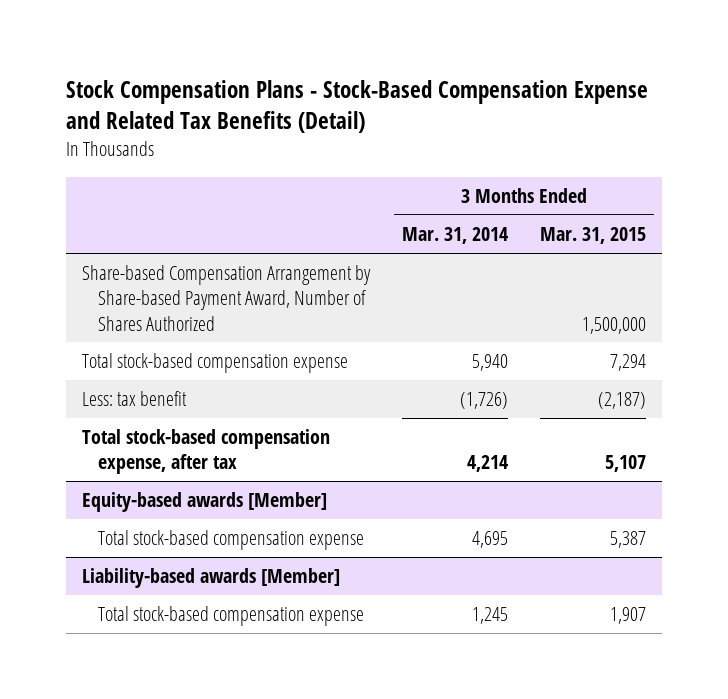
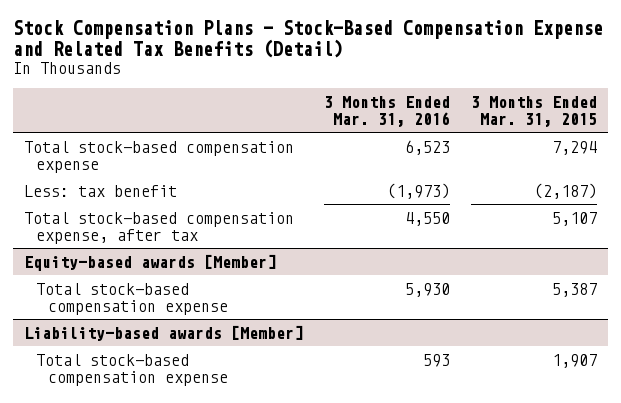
[402,227,509,245] Mar. 31, 2014 -> none
none -> [324,95,451,127] 3 Months Ended Mar. 31, 2016
[82,265,372,331] Share-based Compensation Arrangement by Share-based Payment Award, Number of Shares Authorized -> none

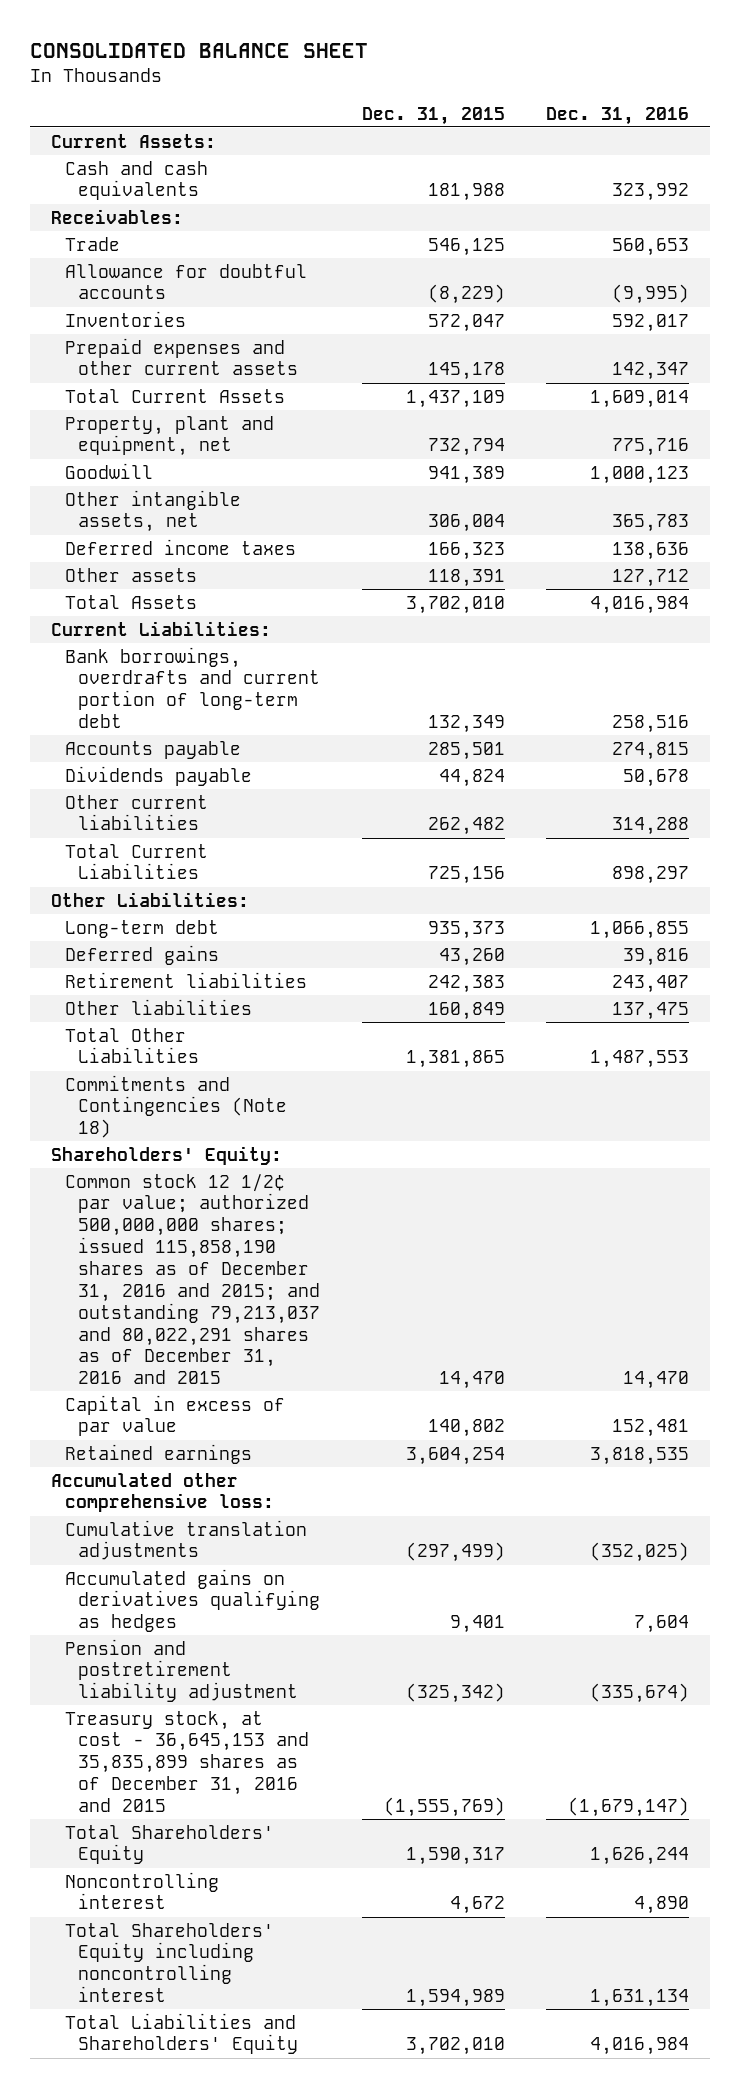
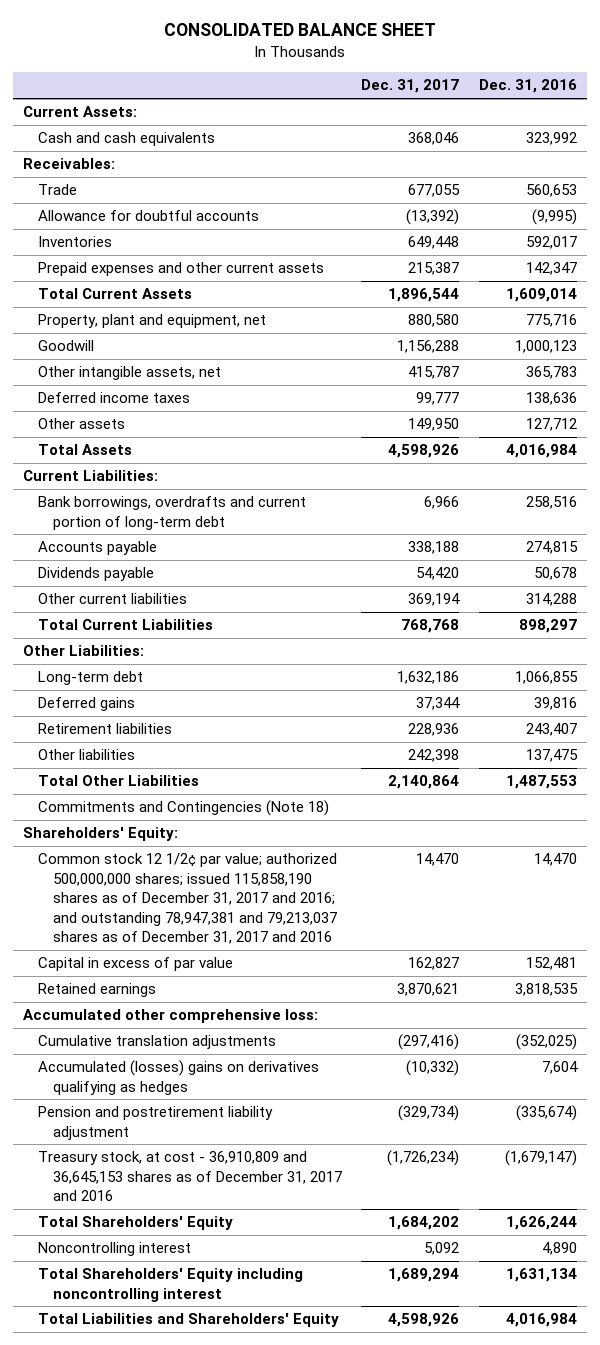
[361,106,505,125] Dec. 31, 2015 -> none
none -> [361,79,460,94] Dec. 31, 2017
[64,1173,321,1385] Common stock 12 1/2¢ par value; authorized 500,000,000 shares; issued 115,858,190 shares as of December 31, 2016 and 2015; and outstanding 79,213,037 and 80,022,291 shares as of December 31, 2016 and 2015 -> [37,853,337,945] Common stock 12 1/2¢ par value; authorized 500,000,000 shares; issued 115,858,190 shares as of December 31, 2017 and 2016; and outstanding 78,947,381 and 79,213,037 shares as of December 31, 2017 and 2016
[64,1568,321,1633] Accumulated gains on derivatives qualifying as hedges -> [37,1060,319,1095] Accumulated (losses) gains on derivatives qualifying as hedges
[64,1710,310,1813] Treasury stock, at cost - 36,645,153 and 35,835,899 shares as of December 31, 2016 and 2015 -> [37,1151,342,1202] Treasury stock, at cost - 36,910,809 and 36,645,153 shares as of December 31, 2017 and 2016

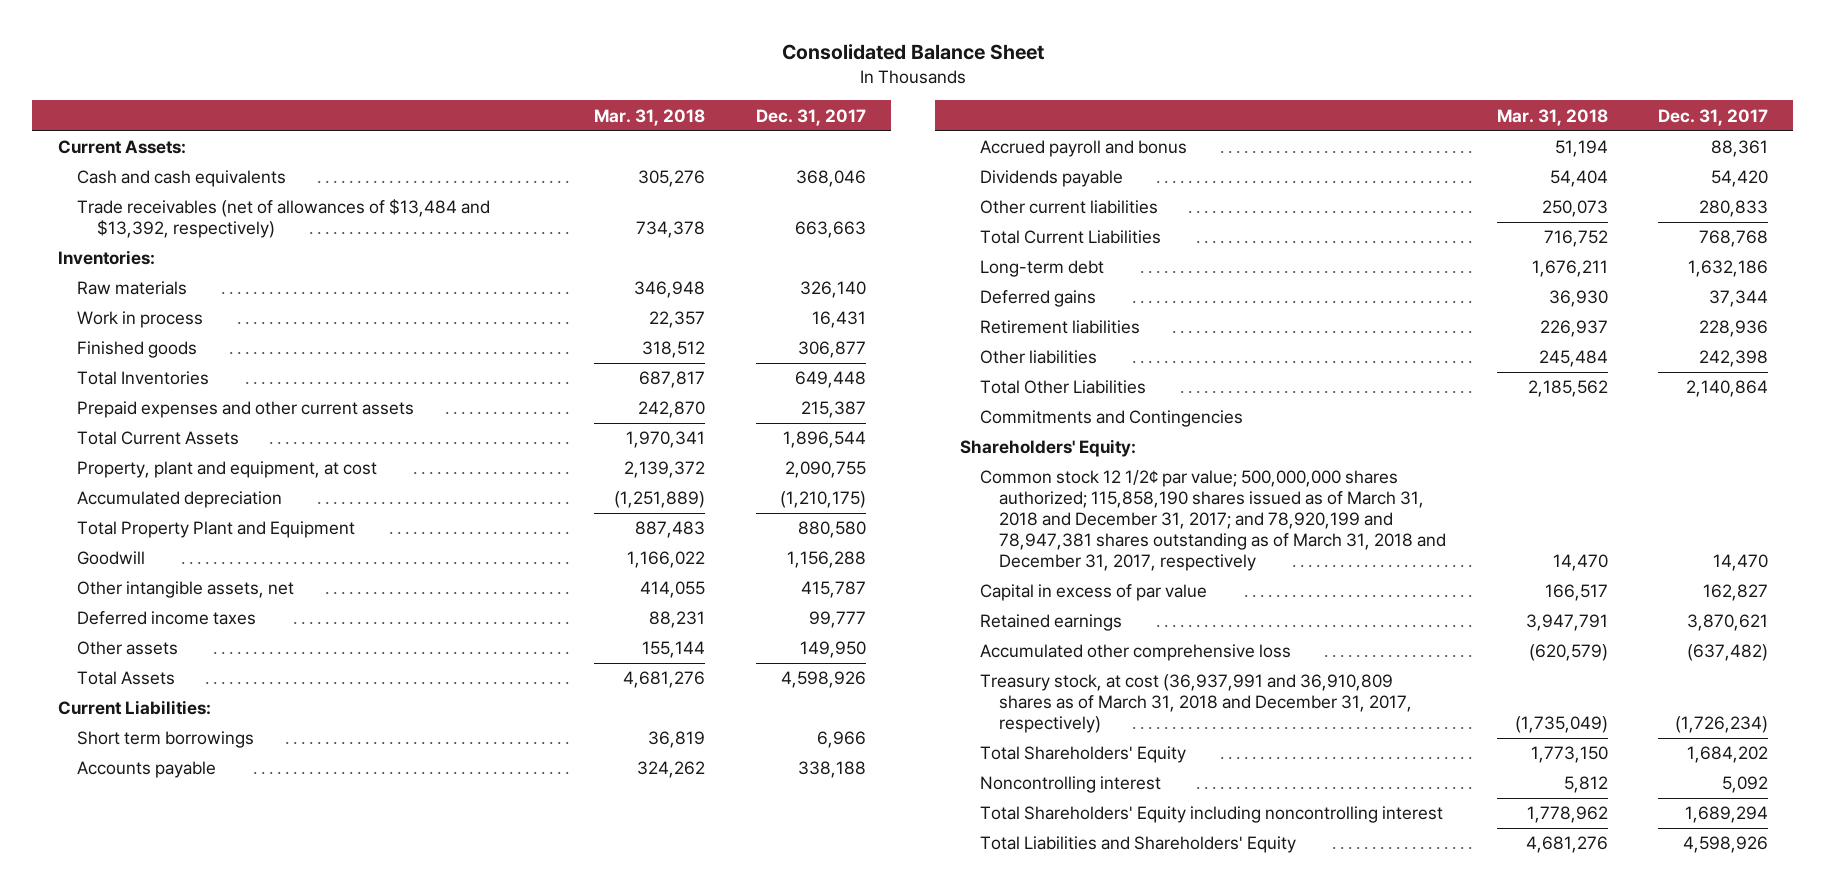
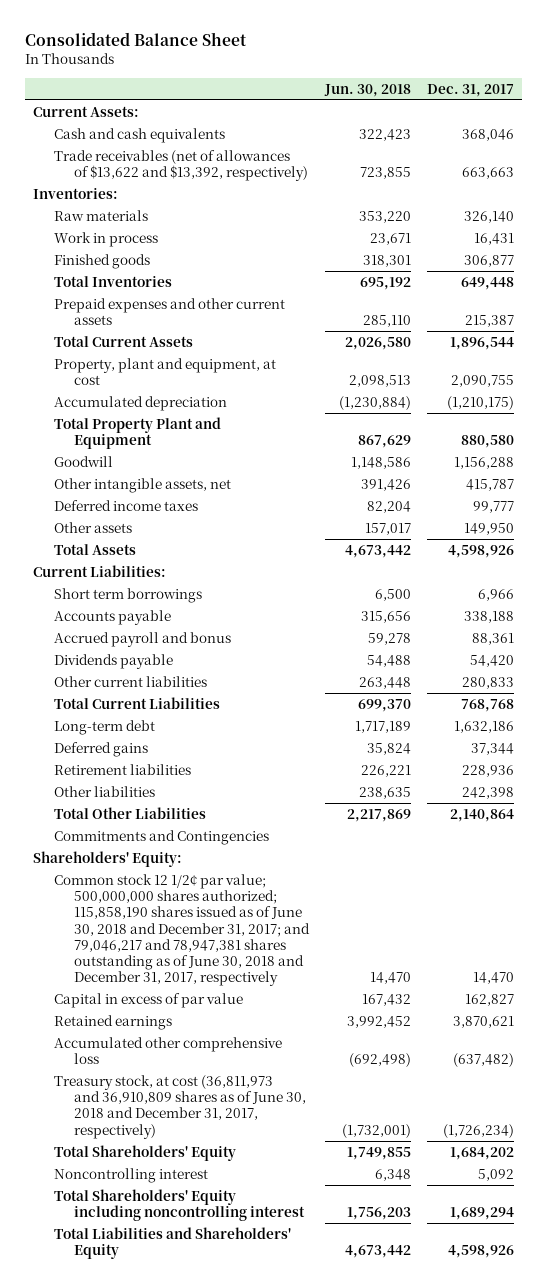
[594,108,706,126] Mar. 31, 2018 -> none
none -> [324,83,412,97] Jun. 30, 2018
[77,199,491,239] Trade receivables (net of allowances of $13,484 and $13,392, respectively) -> [53,149,309,182] Trade receivables (net of allowances of $13,622 and $13,392, respectively)
[979,470,1447,572] Common stock 12 1/2¢ par value; 500,000,000 shares authorized; 115,858,190 shares issued as of March 31, 2018 and December 31, 2017; and 78,920,199 and 78,947,381 shares outstanding as of March 31, 2018 and December 31, 2017, respectively -> [53,873,311,987] Common stock 12 1/2¢ par value; 500,000,000 shares authorized; 115,858,190 shares issued as of June 30, 2018 and December 31, 2017; and 79,046,217 and 78,947,381 shares outstanding as of June 30, 2018 and December 31, 2017, respectively
[979,674,1413,734] Treasury stock, at cost (36,937,991 and 36,910,809 shares as of March 31, 2018 and December 31, 2017, respectively) -> [53,1074,307,1139] Treasury stock, at cost (36,811,973 and 36,910,809 shares as of June 30, 2018 and December 31, 2017, respectively)

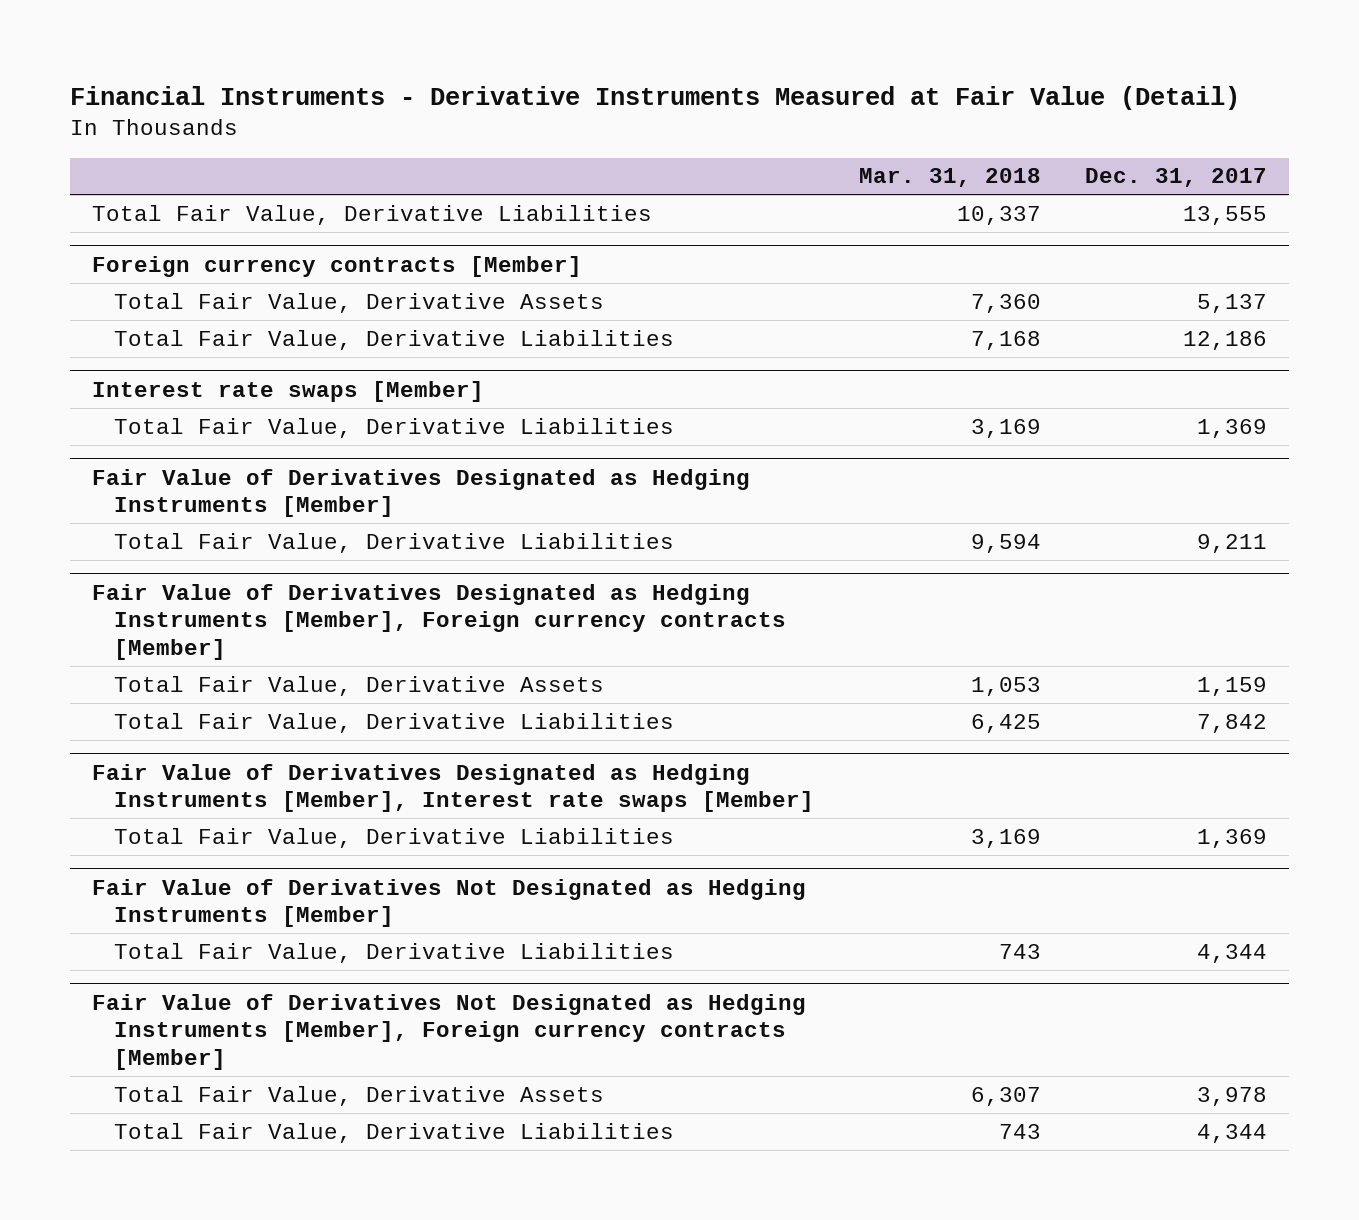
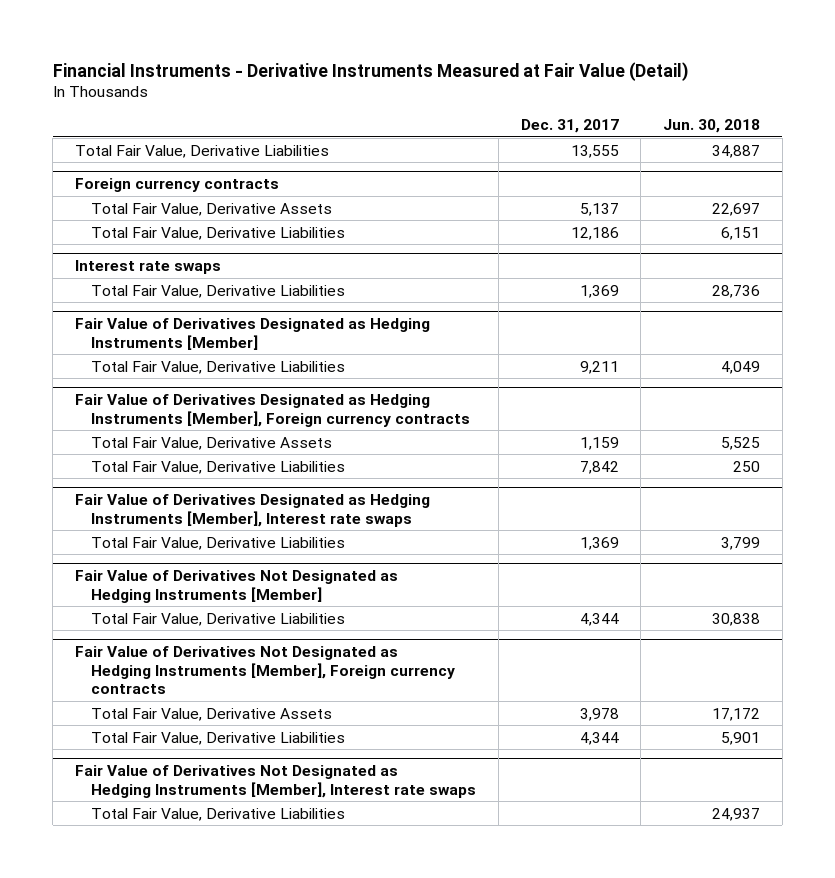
[858,168,1041,188] Mar. 31, 2018 -> none
none -> [663,119,761,134] Jun. 30, 2018
[92,255,583,277] Foreign currency contracts [Member] -> [75,177,280,192] Foreign currency contracts
[92,380,485,402] Interest rate swaps [Member] -> [75,259,222,274] Interest rate swaps
[92,583,787,660] Fair Value of Derivatives Designated as Hedging Instruments [Member], Foreign currency contracts [Member] -> [75,393,471,427] Fair Value of Derivatives Designated as Hedging Instruments [Member], Foreign currency contracts
[92,763,815,813] Fair Value of Derivatives Designated as Hedging Instruments [Member], Interest rate swaps [Member] -> [75,493,431,527] Fair Value of Derivatives Designated as Hedging Instruments [Member], Interest rate swaps
[92,993,807,1070] Fair Value of Derivatives Not Designated as Hedging Instruments [Member], Foreign currency contracts [Member] -> [75,645,456,695] Fair Value of Derivatives Not Designated as Hedging Instruments [Member], Foreign currency contracts
none -> [75,764,477,798] Fair Value of Derivatives Not Designated as Hedging Instruments [Member], Interest rate swaps
none -> [91,807,346,821] Total Fair Value, Derivative Liabilities

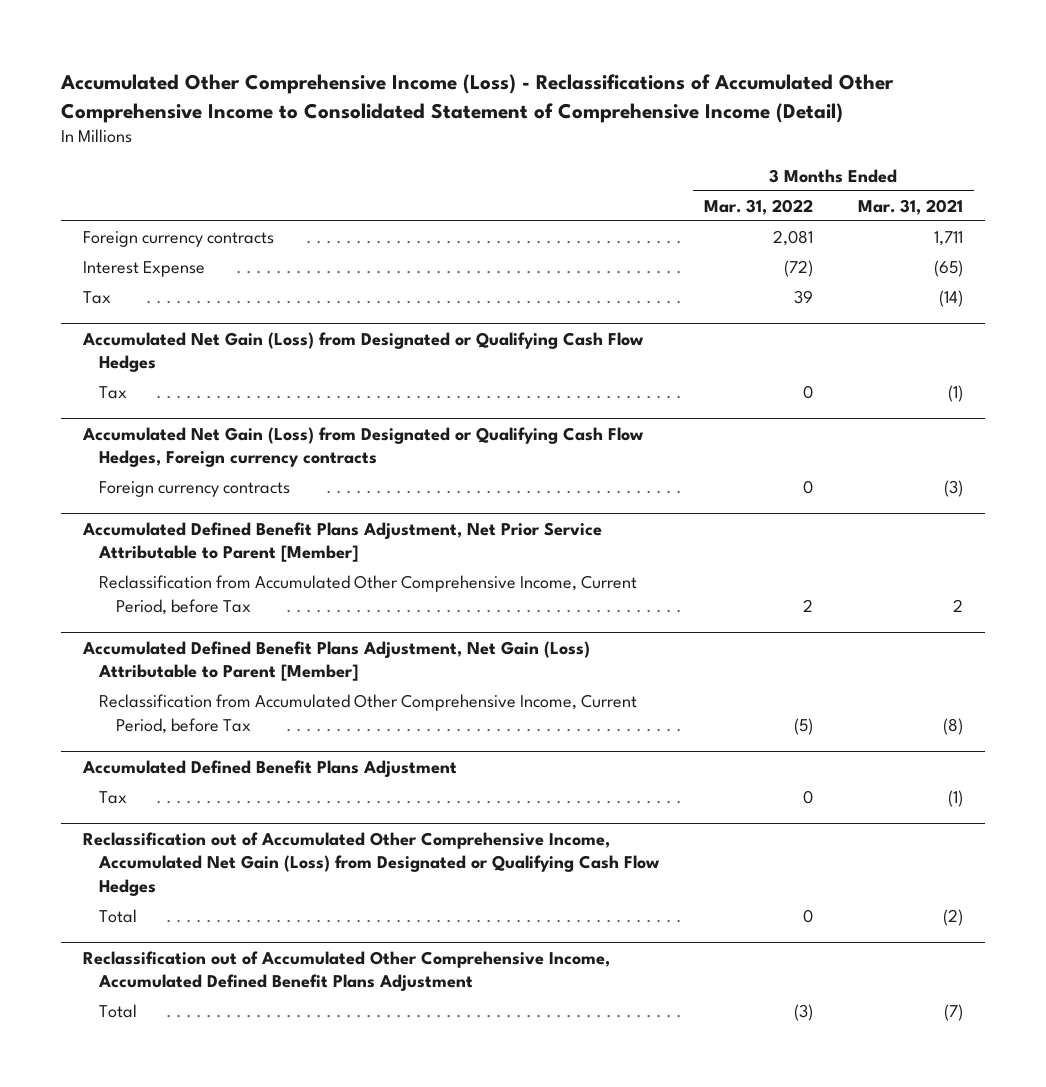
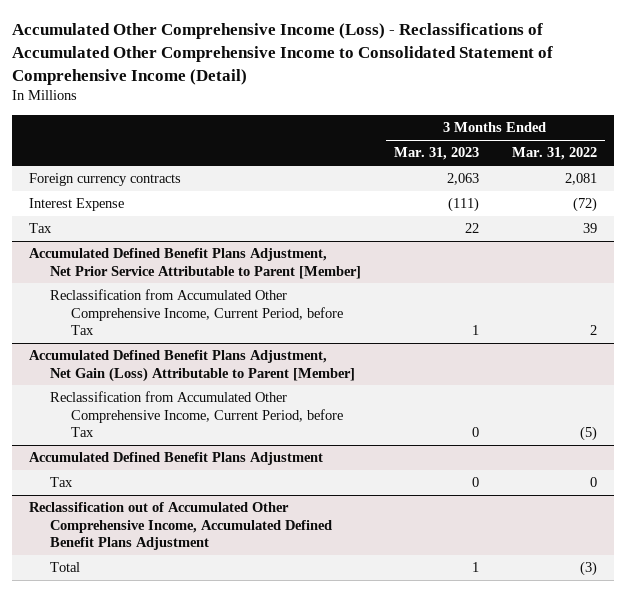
[857,198,963,215] Mar. 31, 2021 -> none
none -> [393,147,479,161] Mar. 31, 2023
[82,331,645,373] Accumulated Net Gain (Loss) from Designated or Qualifying Cash Flow Hedges -> none
[99,386,128,400] Tax -> none
[82,426,645,468] Accumulated Net Gain (Loss) from Designated or Qualifying Cash Flow Hedges, Foreign currency contracts -> none
[99,481,291,498] Foreign currency contracts -> none
[83,831,661,896] Reclassification out of Accumulated Other Comprehensive Income, Accumulated Net Gain (Loss) from Designated or Qualifying Cash Flow Hedges -> none
[99,909,138,924] Total -> none

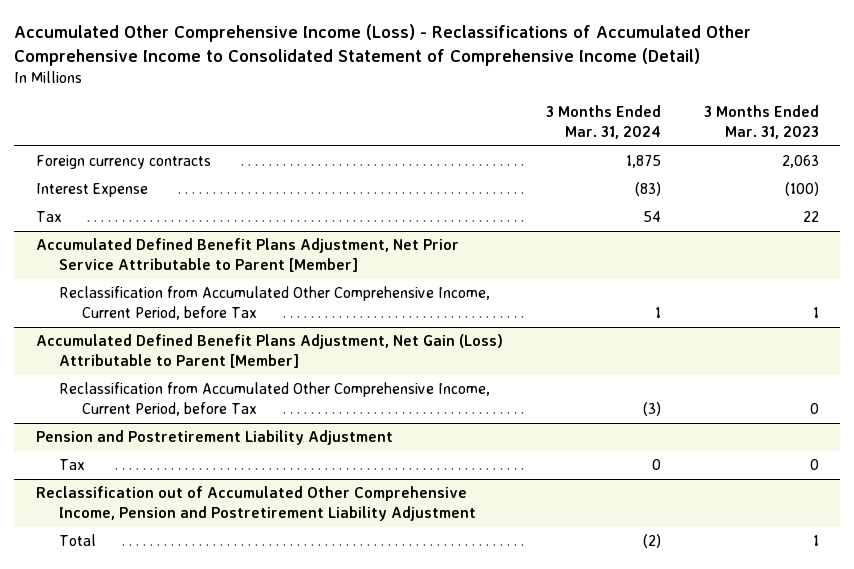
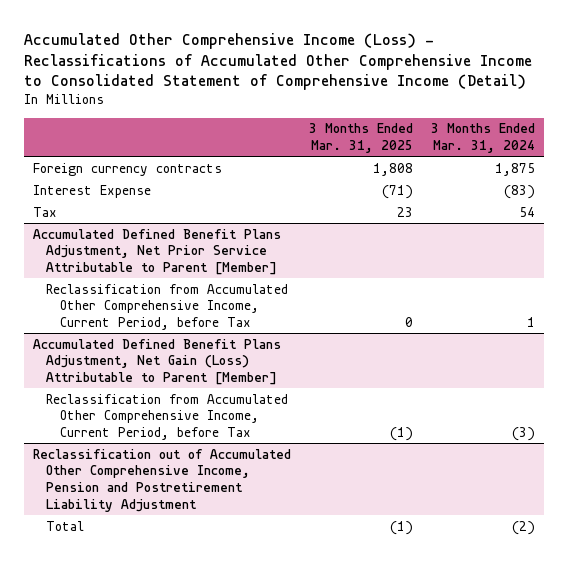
[703,105,819,139] 3 Months Ended Mar. 31, 2023 -> none
none -> [309,123,414,153] 3 Months Ended Mar. 31, 2025
[35,430,393,446] Pension and Postretirement Liability Adjustment -> none
[58,459,85,471] Tax -> none

